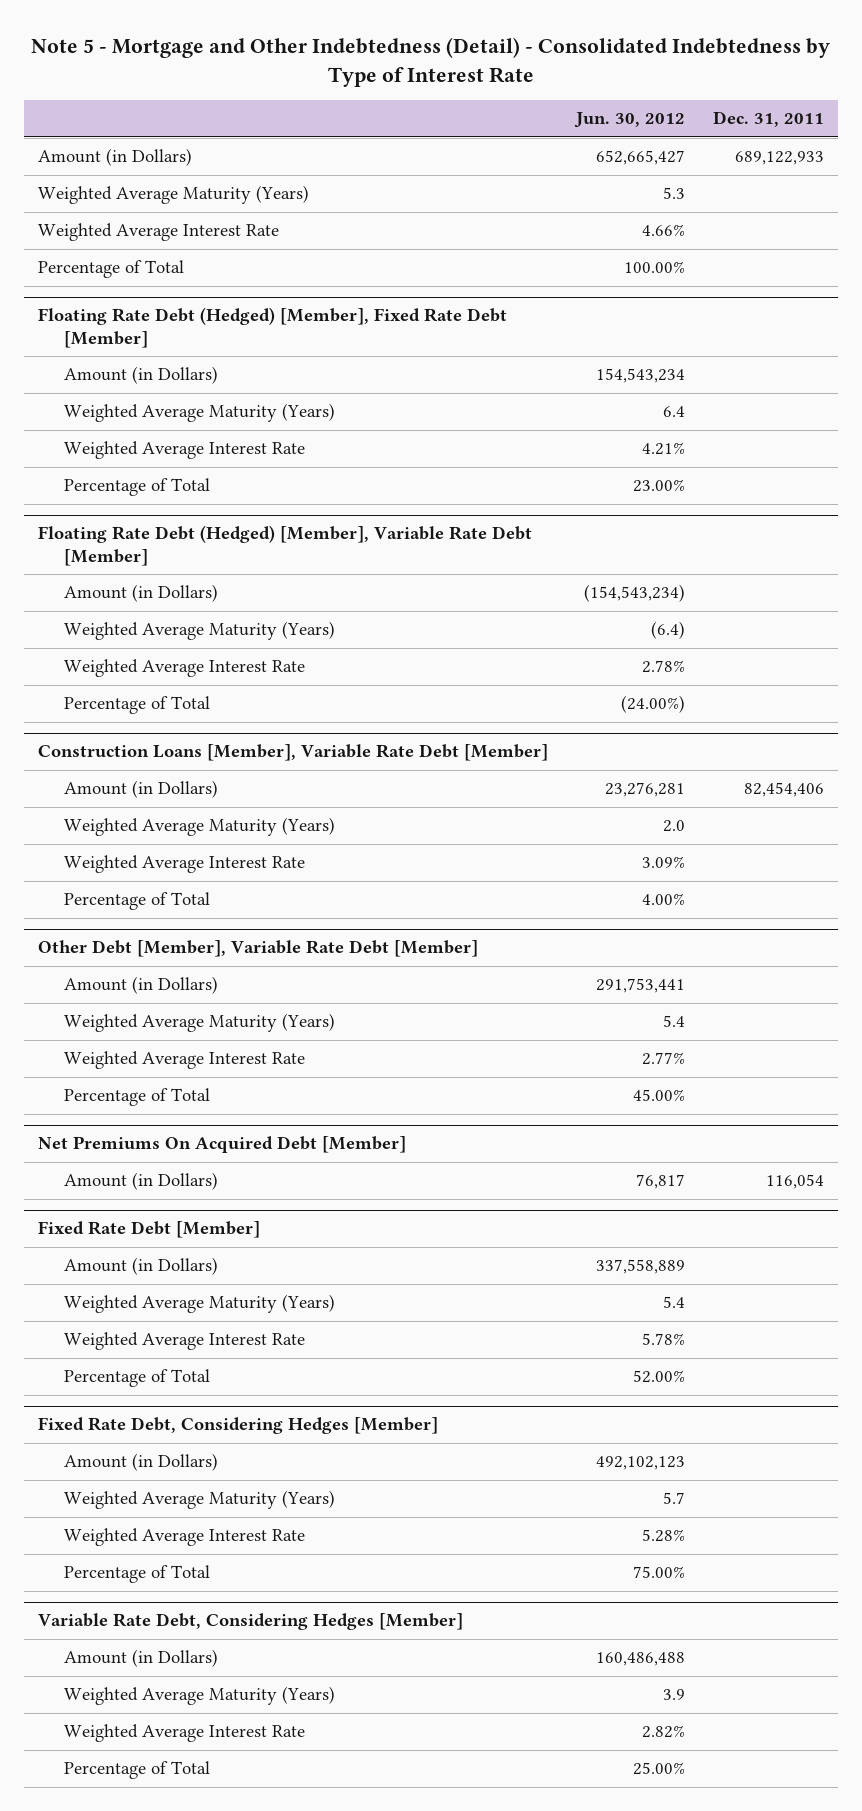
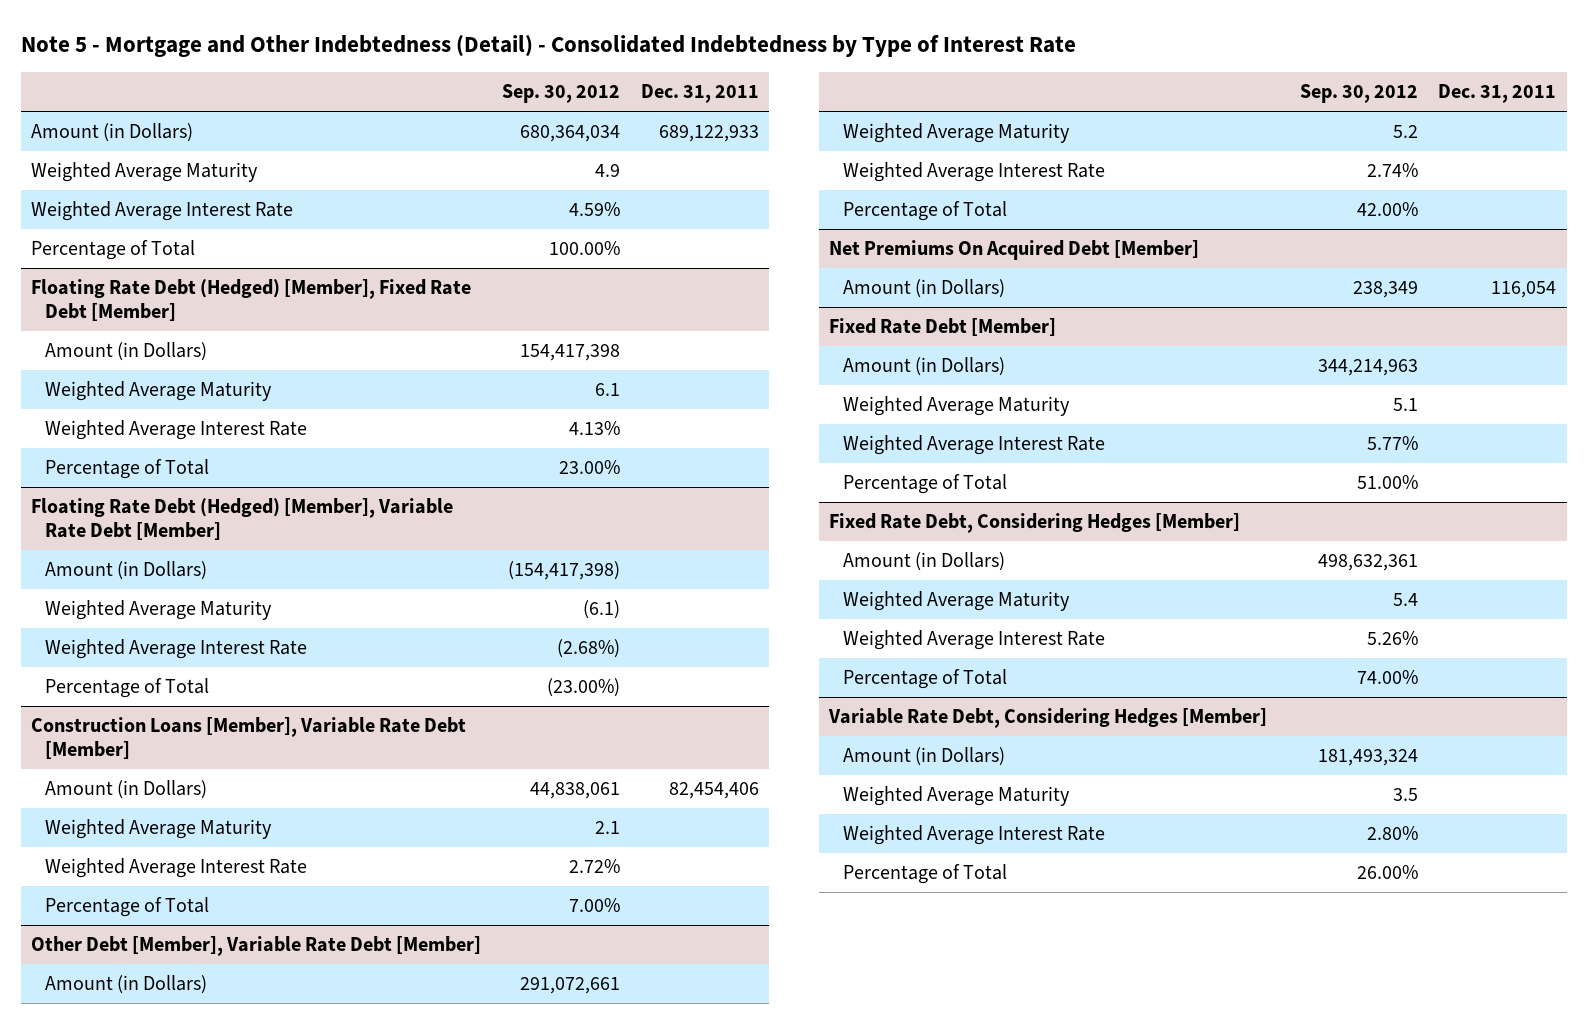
[574,112,686,129] Jun. 30, 2012 -> none
none -> [501,84,620,104] Sep. 30, 2012
[38,185,310,205] Weighted Average Maturity (Years) -> [31,162,259,183] Weighted Average Maturity
[63,403,335,423] Weighted Average Maturity (Years) -> [45,381,273,402] Weighted Average Maturity
[63,621,335,641] Weighted Average Maturity (Years) -> [45,600,273,621] Weighted Average Maturity
[63,817,335,837] Weighted Average Maturity (Years) -> [45,819,273,840] Weighted Average Maturity
[63,1013,335,1033] Weighted Average Maturity (Years) -> [843,123,1071,144] Weighted Average Maturity
[63,1294,335,1314] Weighted Average Maturity (Years) -> [843,396,1071,417] Weighted Average Maturity
[63,1490,335,1510] Weighted Average Maturity (Years) -> [843,591,1071,612] Weighted Average Maturity
[63,1686,335,1706] Weighted Average Maturity (Years) -> [843,786,1071,807] Weighted Average Maturity

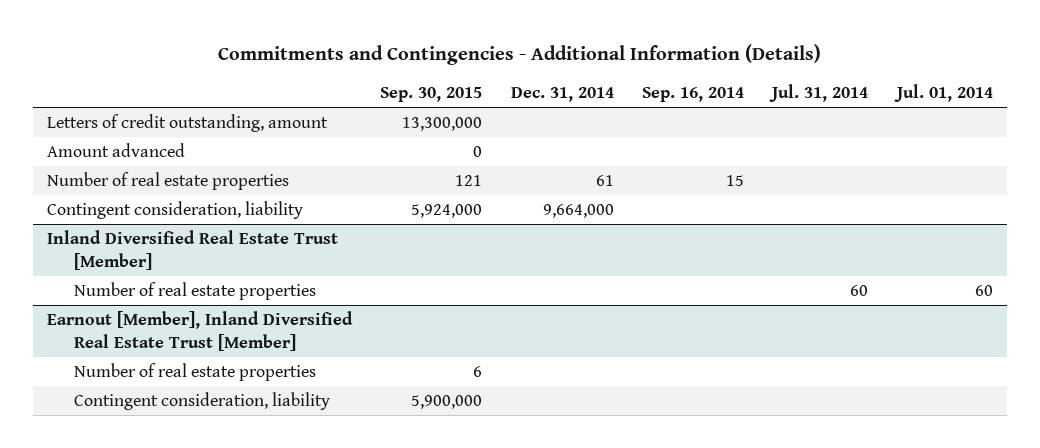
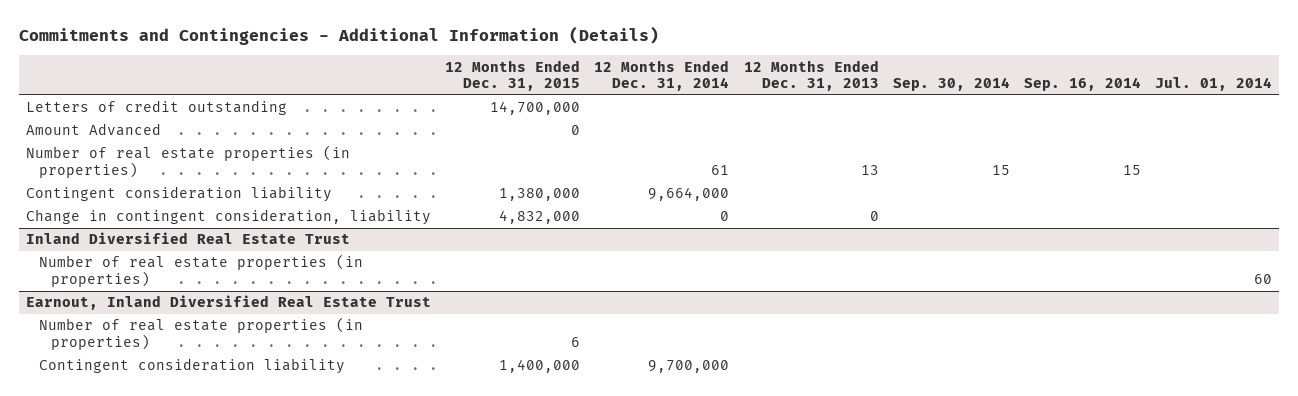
[380,86,483,102] Sep. 30, 2015 -> none
[510,86,614,102] Dec. 31, 2014 -> none
[769,83,869,102] Jul. 31, 2014 -> none
none -> [445,59,581,92] 12 Months Ended Dec. 31, 2015
none -> [594,59,730,92] 12 Months Ended Dec. 31, 2014
none -> [743,59,879,92] 12 Months Ended Dec. 31, 2013
none -> [892,77,1010,92] Sep. 30, 2014
[47,114,329,133] Letters of credit outstanding, amount -> [26,100,288,116] Letters of credit outstanding
[47,143,186,158] Amount advanced -> [26,123,162,137] Amount Advanced
[47,172,290,191] Number of real estate properties -> [26,145,351,178] Number of real estate properties (in properties)
[47,201,304,220] Contingent consideration, liability -> [26,186,333,203] Contingent consideration liability
none -> [26,209,432,226] Change in contingent consideration, liability
[47,230,339,270] Inland Diversified Real Estate Trust [Member] -> [26,232,351,245] Inland Diversified Real Estate Trust
[74,282,317,301] Number of real estate properties -> [38,254,363,287] Number of real estate properties (in properties)
[47,311,354,351] Earnout [Member], Inland Diversified Real Estate Trust [Member] -> [26,295,432,311] Earnout, Inland Diversified Real Estate Trust
[74,363,317,382] Number of real estate properties -> [38,317,363,350] Number of real estate properties (in properties)
[74,392,331,411] Contingent consideration, liability -> [38,358,345,375] Contingent consideration liability

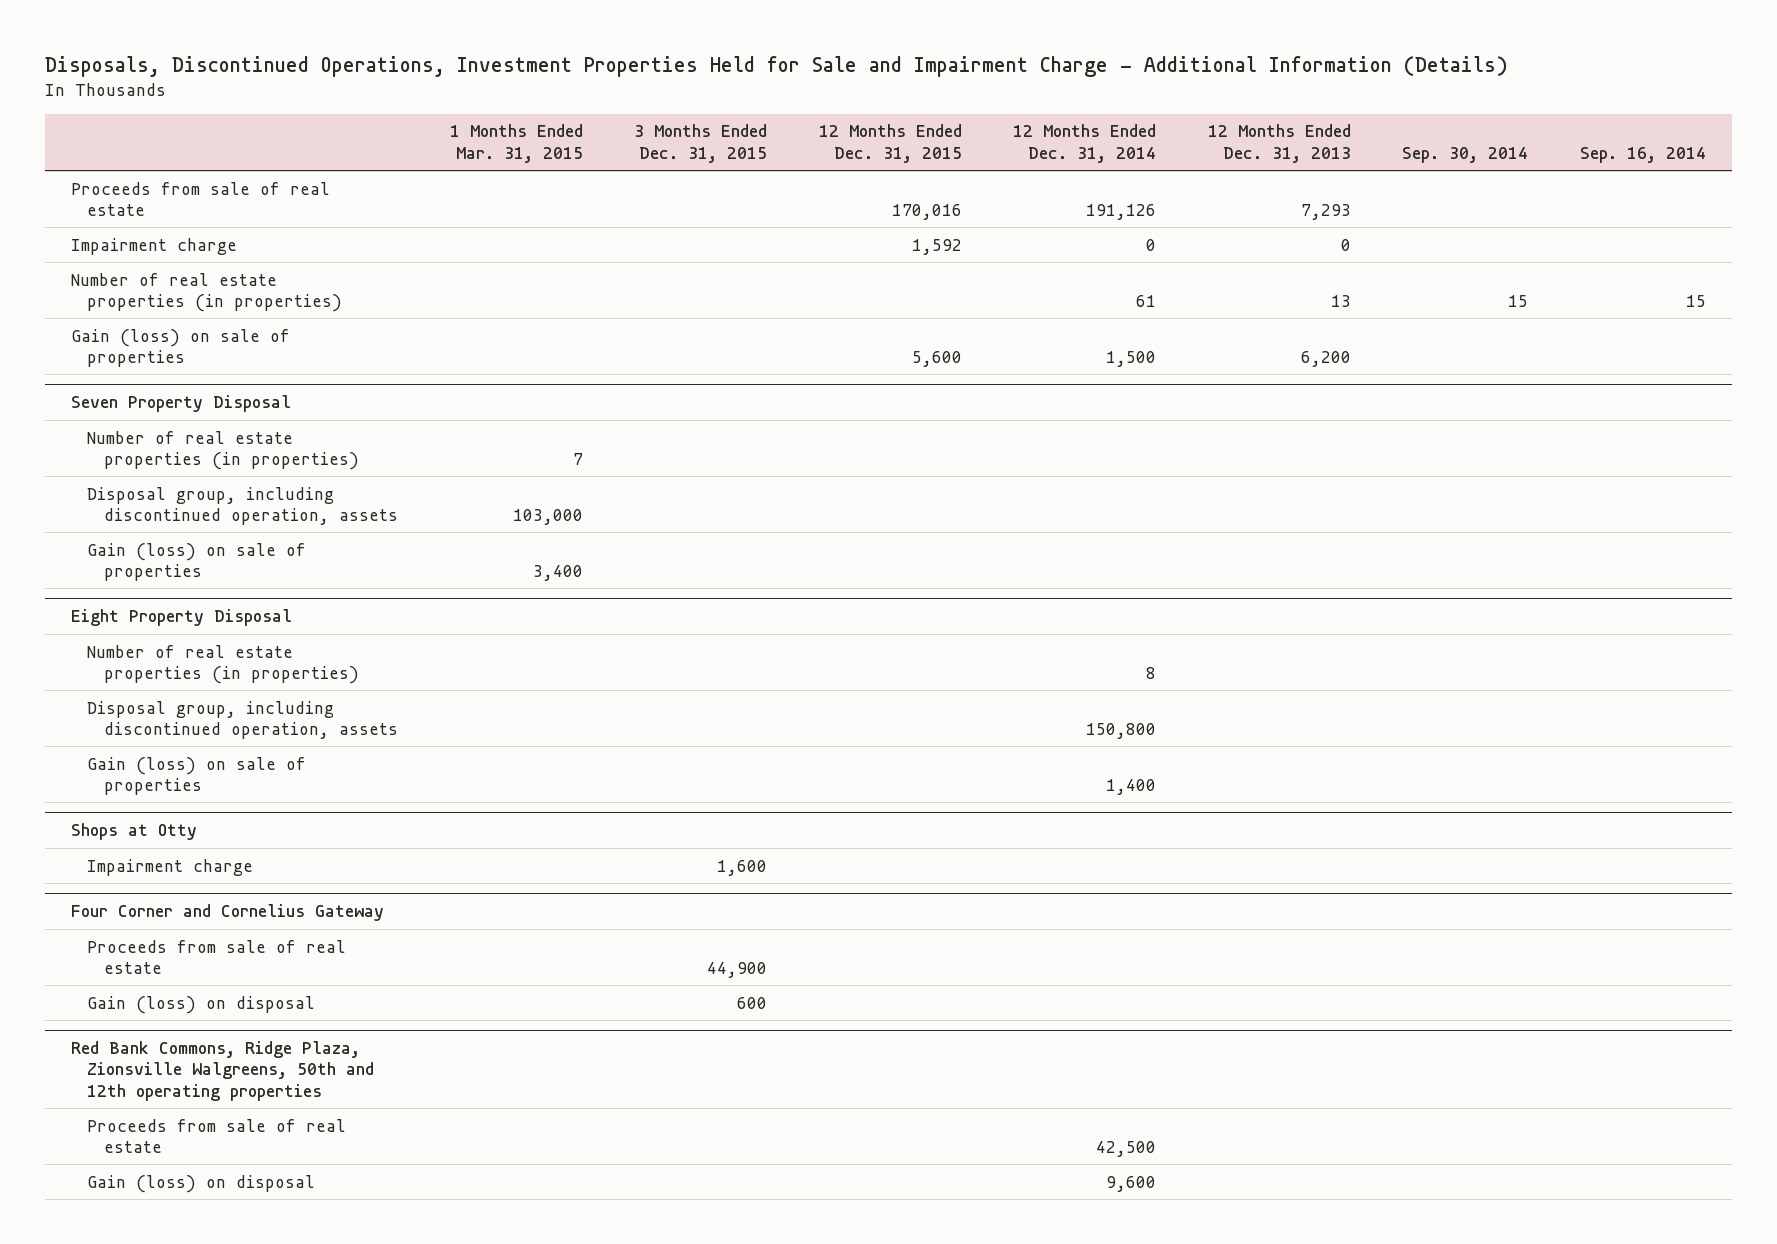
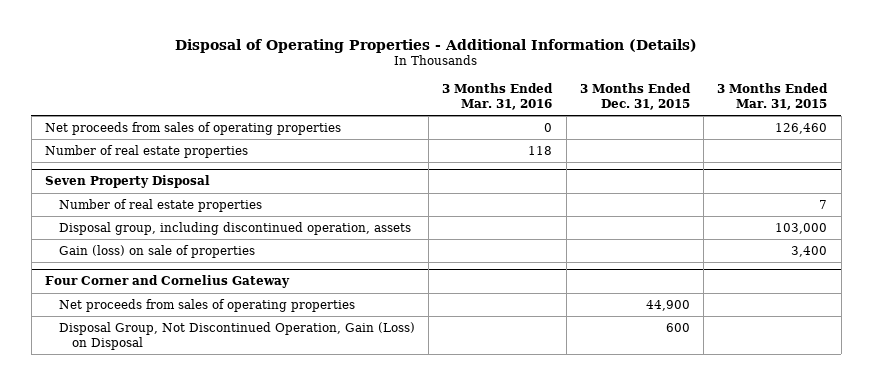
[44,56,1508,78] Disposals, Discontinued Operations, Investment Properties Held for Sale and Impairment Charge - Additional Information (Details) -> [175,38,698,53] Disposal of Operating Properties - Additional Information (Details)
[449,124,583,163] 1 Months Ended Mar. 31, 2015 -> none
[818,124,962,163] 12 Months Ended Dec. 31, 2015 -> none
[1013,124,1157,163] 12 Months Ended Dec. 31, 2014 -> none
[1207,124,1351,163] 12 Months Ended Dec. 31, 2013 -> none
[1402,146,1529,163] Sep. 30, 2014 -> none
[1579,146,1706,163] Sep. 16, 2014 -> none
none -> [442,82,554,110] 3 Months Ended Mar. 31, 2016
none -> [717,82,829,110] 3 Months Ended Mar. 31, 2015
[70,237,237,255] Impairment charge -> none
[70,328,290,367] Gain (loss) on sale of properties -> none
[70,181,330,216] Proceeds from sale of real estate -> [45,121,342,135] Net proceeds from sales of operating properties
[70,272,343,312] Number of real estate properties (in properties) -> [45,144,249,158] Number of real estate properties
[87,430,360,470] Number of real estate properties (in properties) -> [58,198,262,212] Number of real estate properties
[70,609,292,627] Eight Property Disposal -> none
[87,644,360,684] Number of real estate properties (in properties) -> none
[87,700,399,739] Disposal group, including discontinued operation, assets -> none
[87,756,307,795] Gain (loss) on sale of properties -> none
[70,823,197,841] Shops at Otty -> none
[87,858,254,876] Impairment charge -> none
[70,1041,375,1101] Red Bank Commons, Ridge Plaza, Zionsville Walgreens, 50th and 12th operating properties -> none
[87,1118,347,1153] Proceeds from sale of real estate -> none
[87,1174,316,1193] Gain (loss) on disposal -> none
[87,939,347,974] Proceeds from sale of real estate -> [58,298,355,312] Net proceeds from sales of operating properties
[87,995,316,1014] Gain (loss) on disposal -> [58,321,415,350] Disposal Group, Not Discontinued Operation, Gain (Loss) on Disposal

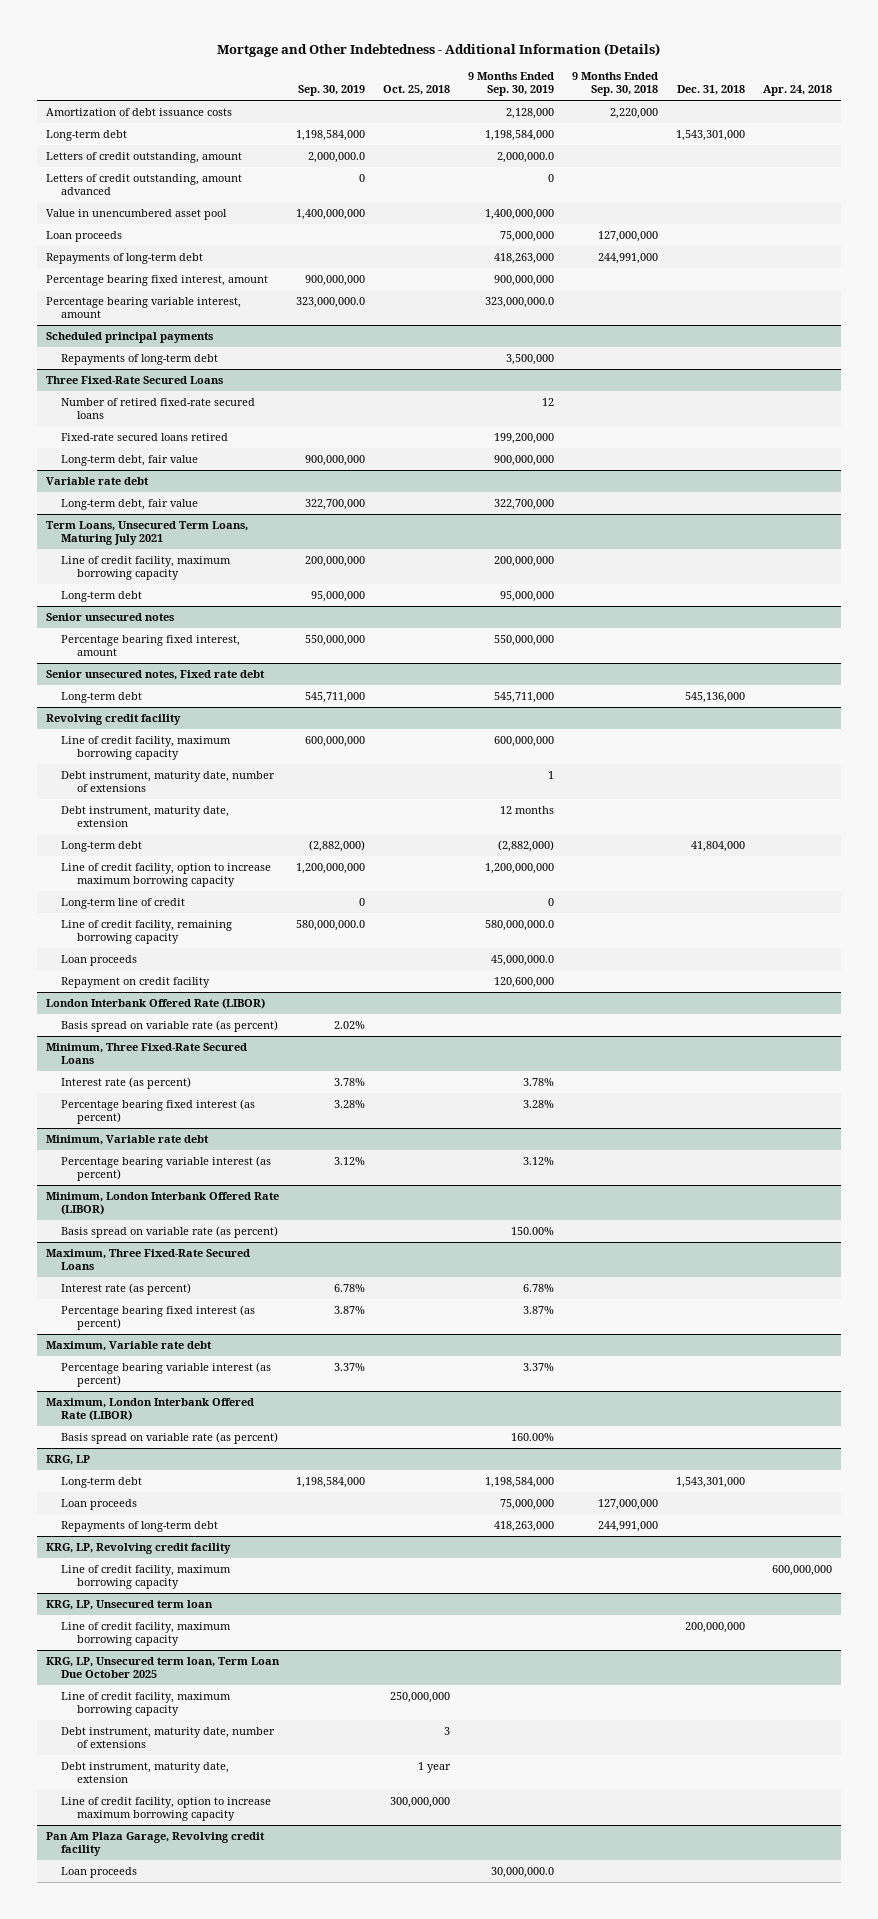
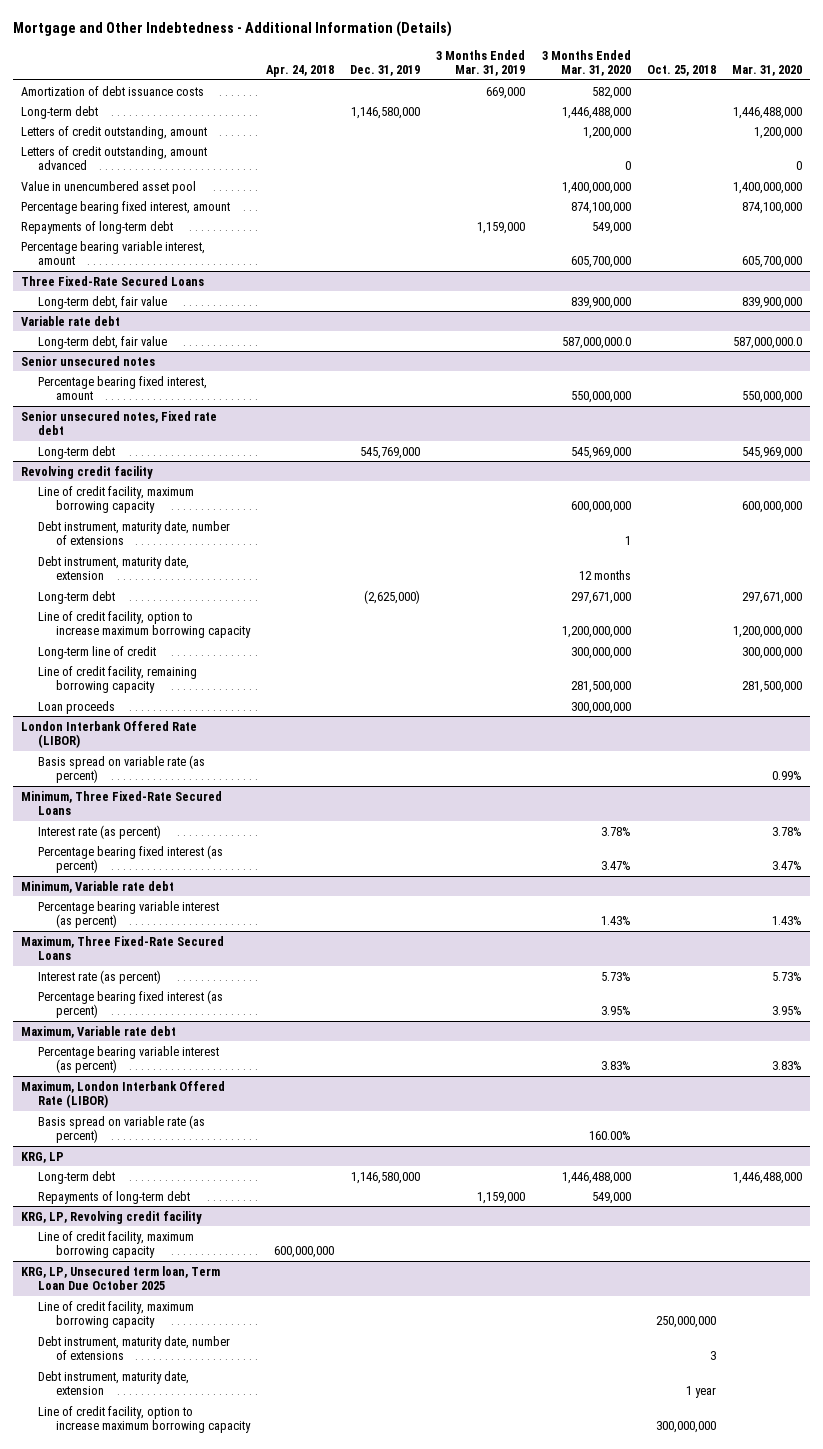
[298,85,366,97] Sep. 30, 2019 -> none
[468,71,555,97] 9 Months Ended Sep. 30, 2019 -> none
[572,71,659,97] 9 Months Ended Sep. 30, 2018 -> none
[677,85,746,96] Dec. 31, 2018 -> none
none -> [350,65,421,77] Dec. 31, 2019
none -> [436,49,526,77] 3 Months Ended Mar. 31, 2019
none -> [541,49,631,77] 3 Months Ended Mar. 31, 2020
none -> [732,65,803,77] Mar. 31, 2020
[45,230,122,242] Loan proceeds -> none
[45,252,203,264] Repayments of long-term debt -> [21,220,174,234] Repayments of long-term debt
[45,331,213,343] Scheduled principal payments -> none
[61,353,219,365] Repayments of long-term debt -> none
[61,397,256,420] Number of retired fixed-rate secured loans -> none
[61,432,229,441] Fixed-rate secured loans retired -> none
[45,520,248,546] Term Loans, Unsecured Term Loans, Maturing July 2021 -> none
[61,555,232,581] Line of credit facility, maximum borrowing capacity -> none
[61,590,143,602] Long-term debt -> none
[61,976,211,988] Repayment on credit facility -> none
[45,1191,279,1216] Minimum, London Interbank Offered Rate (LIBOR) -> none
[61,1225,279,1238] Basis spread on variable rate (as percent) -> none
[61,1498,138,1510] Loan proceeds -> none
[45,1599,213,1610] KRG, LP, Unsecured term loan -> none
[61,1621,232,1647] Line of credit facility, maximum borrowing capacity -> none
[45,1831,265,1857] Pan Am Plaza Garage, Revolving credit facility -> none
[61,1866,138,1878] Loan proceeds -> none

